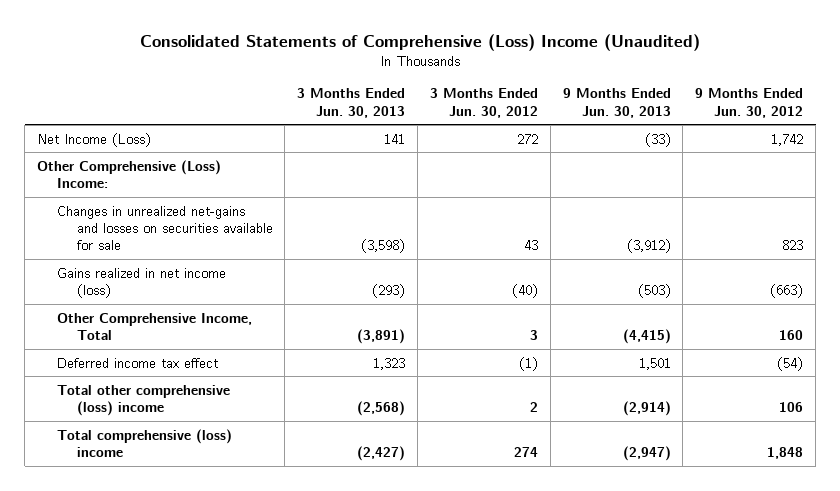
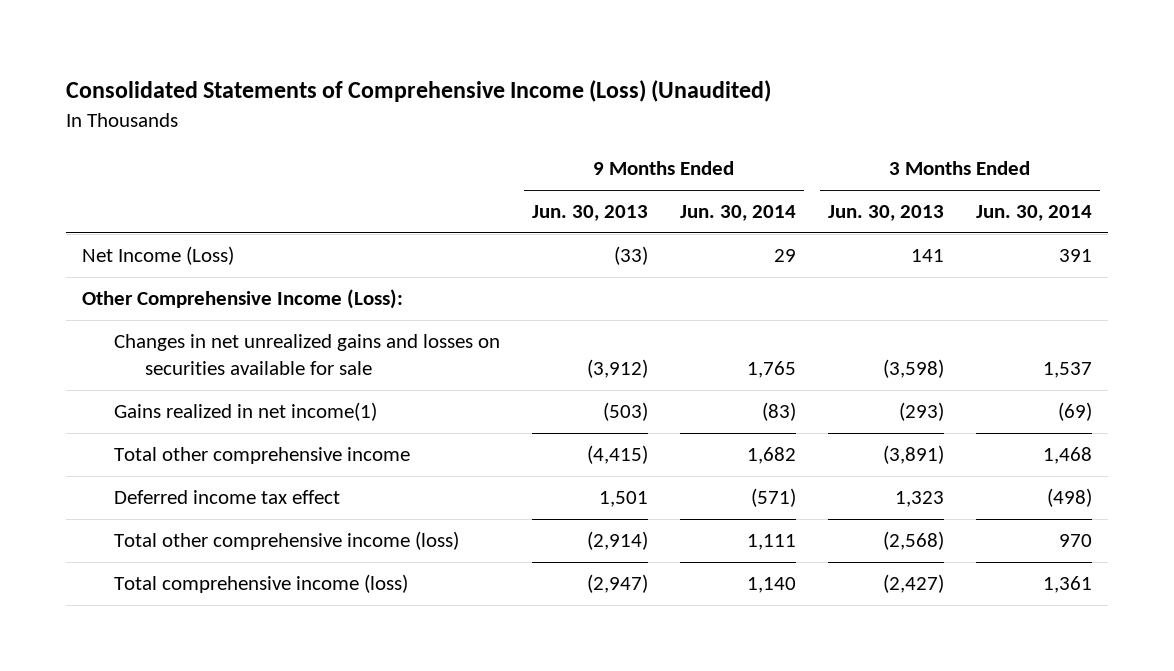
[140,33,701,51] Consolidated Statements of Comprehensive (Loss) Income (Unaudited) -> [66,80,772,103] Consolidated Statements of Comprehensive Income (Loss) (Unaudited)
[429,88,538,118] 3 Months Ended Jun. 30, 2012 -> none
[695,88,804,118] 9 Months Ended Jun. 30, 2012 -> none
none -> [679,205,796,222] Jun. 30, 2014
none -> [975,205,1092,222] Jun. 30, 2014
[36,159,221,188] Other Comprehensive (Loss) Income: -> [82,289,404,310] Other Comprehensive Income (Loss):
[56,205,273,250] Changes in unrealized net-gains and losses on securities available for sale -> [113,334,500,375] Changes in net unrealized gains and losses on securities available for sale
[56,267,226,298] Gains realized in net income (loss) -> [113,402,377,422] Gains realized in net income(1)
[56,312,252,340] Other Comprehensive Income, Total -> [113,447,410,465] Total other comprehensive income
[56,384,230,416] Total other comprehensive (loss) income -> [113,531,459,551] Total other comprehensive income (loss)
[56,428,232,457] Total comprehensive (loss) income -> [113,574,408,594] Total comprehensive income (loss)

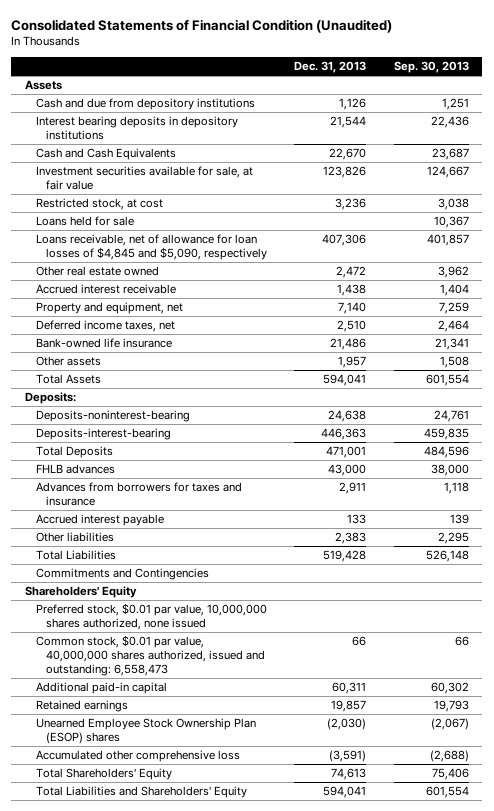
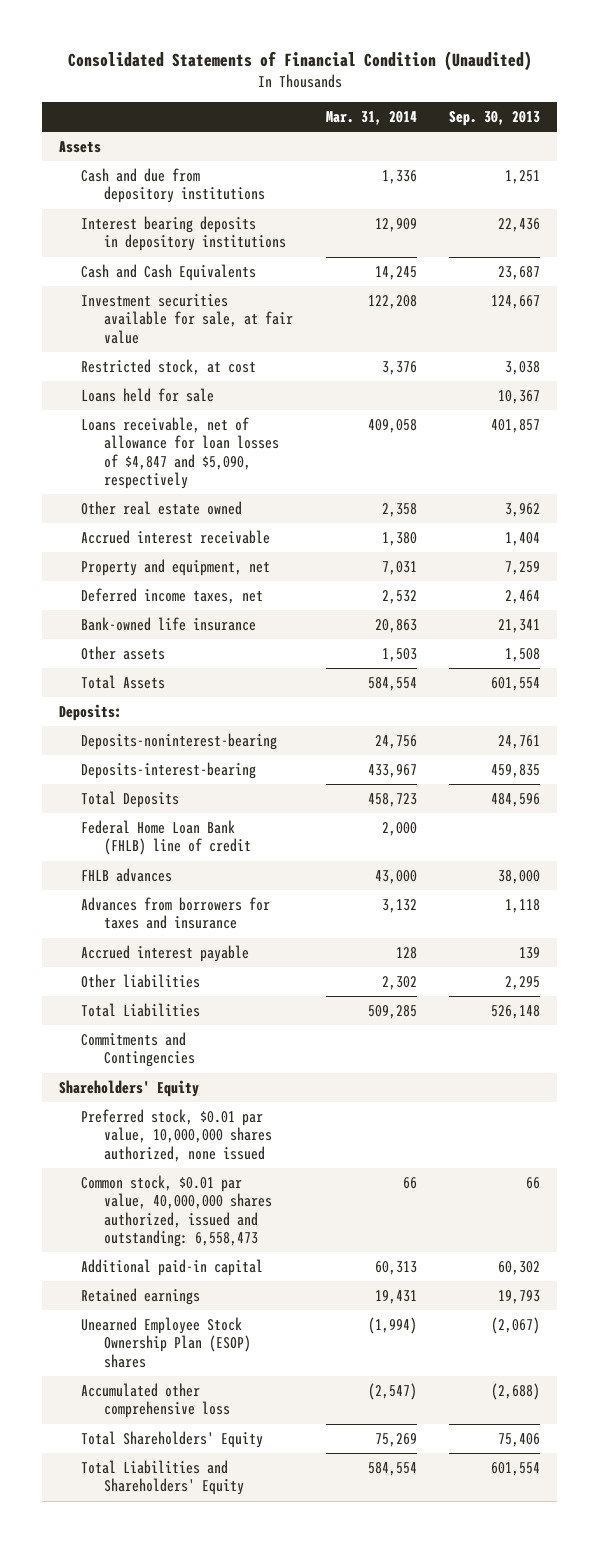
[294,61,367,74] Dec. 31, 2013 -> none
none -> [325,110,417,125] Mar. 31, 2014
[35,234,268,261] Loans receivable, net of allowance for loan losses of $4,845 and $5,090, respectively -> [81,417,279,490] Loans receivable, net of allowance for loan losses of $4,847 and $5,090, respectively
none -> [81,820,251,856] Federal Home Loan Bank (FHLB) line of credit

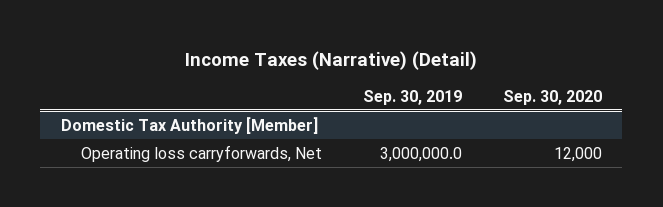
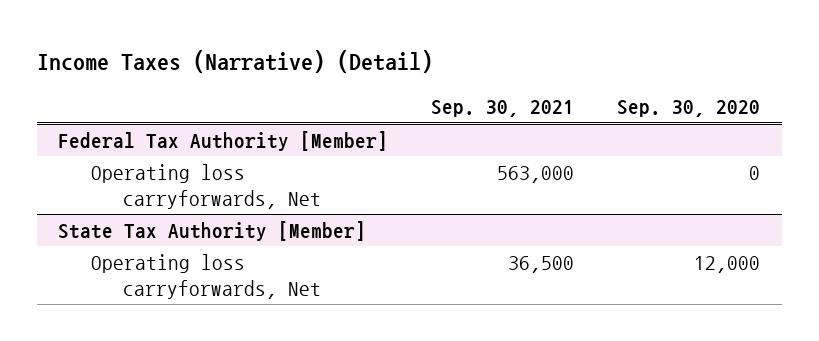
[363,89,463,105] Sep. 30, 2019 -> none
none -> [431,99,575,117] Sep. 30, 2021
[60,116,318,134] Domestic Tax Authority [Member] -> [58,130,389,151] Federal Tax Authority [Member]
none -> [90,163,322,209] Operating loss carryforwards, Net
none -> [58,220,367,241] State Tax Authority [Member]

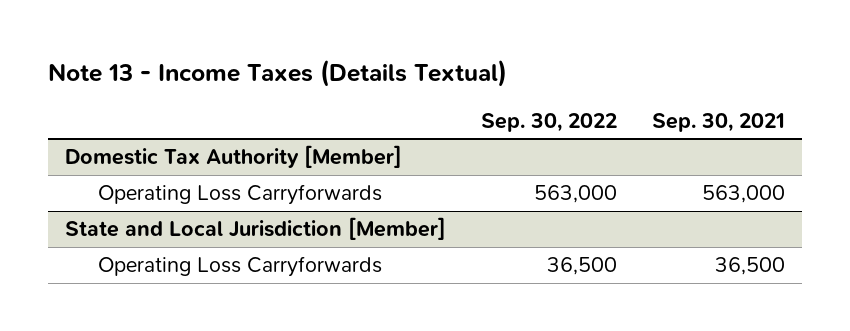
[37,50,434,74] Income Taxes (Narrative) (Detail) -> [47,59,507,88] Note 13 - Income Taxes (Details Textual)
[617,99,761,117] Sep. 30, 2020 -> none
none -> [481,112,618,132] Sep. 30, 2022
[58,130,389,151] Federal Tax Authority [Member] -> [65,145,403,169] Domestic Tax Authority [Member]
[90,163,322,209] Operating loss carryforwards, Net -> [97,184,382,206] Operating Loss Carryforwards
[58,220,367,241] State Tax Authority [Member] -> [65,217,447,241] State and Local Jurisdiction [Member]
[90,253,322,299] Operating loss carryforwards, Net -> [97,256,382,278] Operating Loss Carryforwards

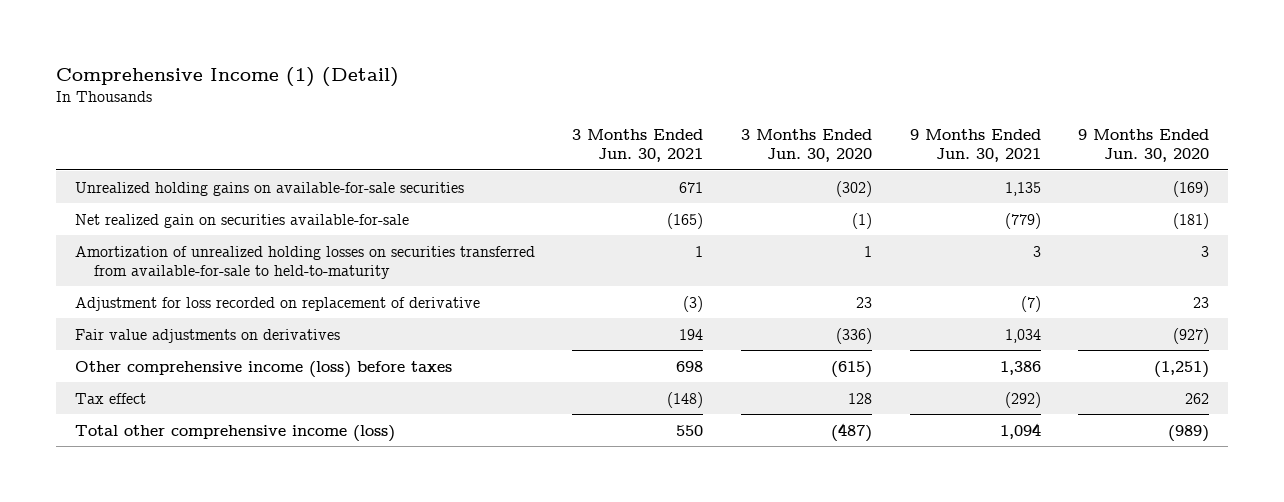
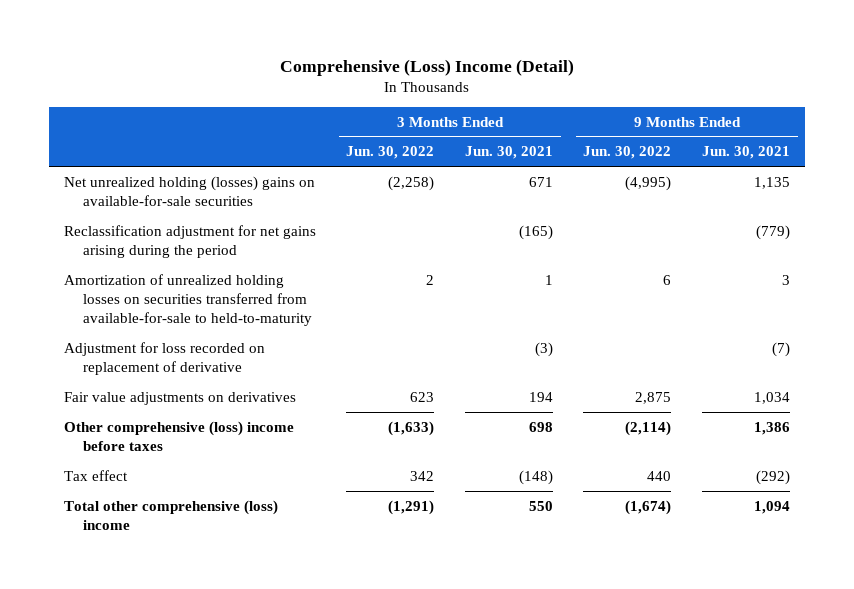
[55,66,399,87] Comprehensive Income (1) (Detail) -> [279,58,574,76] Comprehensive (Loss) Income (Detail)
[740,128,872,163] 3 Months Ended Jun. 30, 2020 -> none
[1078,128,1210,163] 9 Months Ended Jun. 30, 2020 -> none
none -> [346,146,435,160] Jun. 30, 2022
none -> [583,146,672,160] Jun. 30, 2022
[74,181,464,196] Unrealized holding gains on available-for-sale securities -> [63,175,315,206] Net unrealized holding (losses) gains on available-for-sale securities
[74,213,409,228] Net realized gain on securities available-for-sale -> [63,224,316,258] Reclassification adjustment for net gains arising during the period
[74,360,452,378] Other comprehensive income (loss) before taxes -> [63,420,294,451] Other comprehensive (loss) income before taxes
[74,424,395,442] Total other comprehensive income (loss) -> [63,499,278,530] Total other comprehensive (loss) income

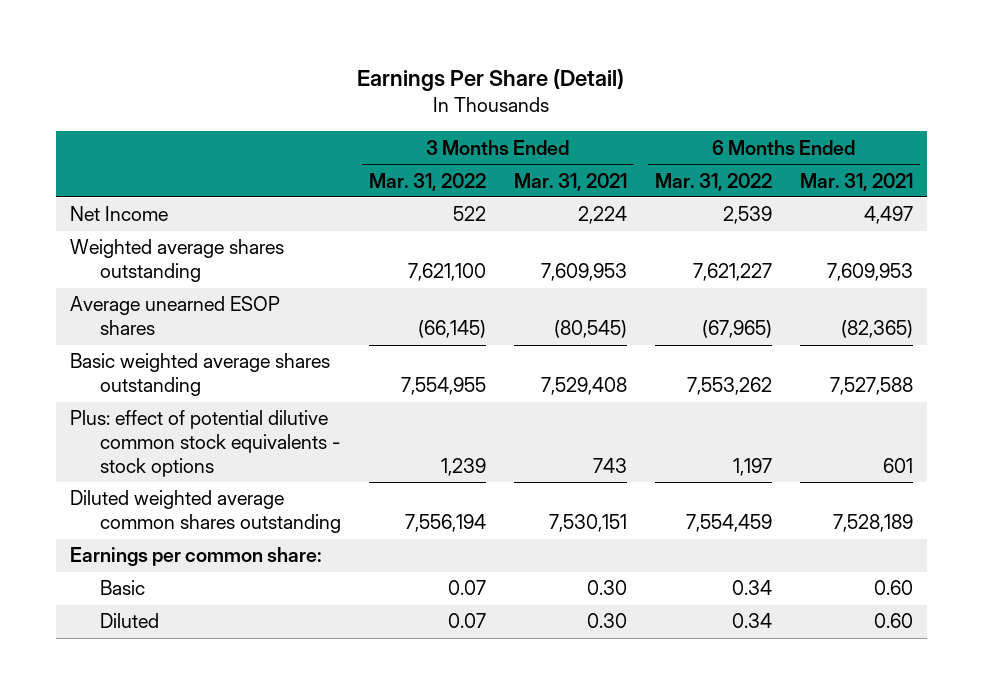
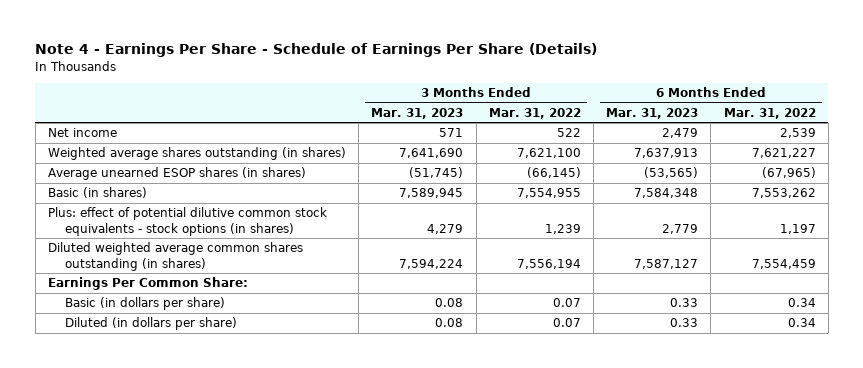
[357,68,625,91] Earnings Per Share (Detail) -> [35,43,598,58] Note 4 - Earnings Per Share - Schedule of Earnings Per Share (Details)
[513,172,627,191] Mar. 31, 2021 -> none
[799,172,913,191] Mar. 31, 2021 -> none
none -> [371,107,464,119] Mar. 31, 2023
none -> [606,107,699,119] Mar. 31, 2023
[70,206,169,222] Net Income -> [47,128,117,138] Net income
[70,239,285,283] Weighted average shares outstanding -> [47,147,346,161] Weighted average shares outstanding (in shares)
[70,296,281,336] Average unearned ESOP shares -> [47,167,306,181] Average unearned ESOP shares (in shares)
[70,353,331,397] Basic weighted average shares outstanding -> [47,187,147,199] Basic (in shares)
[70,410,340,478] Plus: effect of potential dilutive common stock equivalents - stock options -> [47,207,327,236] Plus: effect of potential dilutive common stock equivalents - stock options (in shares)
[70,490,341,534] Diluted weighted average common shares outstanding -> [47,242,303,271] Diluted weighted average common shares outstanding (in shares)
[70,547,323,567] Earnings per common share: -> [47,277,248,291] Earnings Per Common Share:
[99,580,145,596] Basic -> [64,297,225,311] Basic (in dollars per share)
[99,613,159,629] Diluted -> [64,317,237,331] Diluted (in dollars per share)

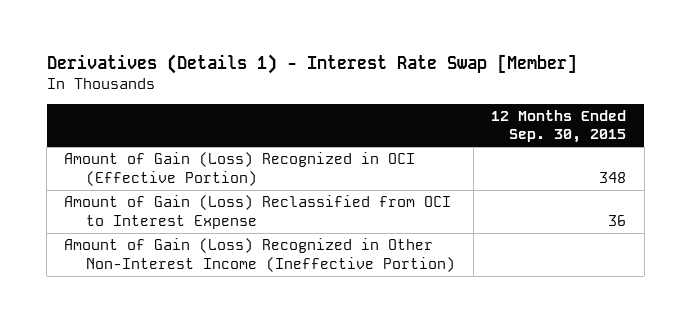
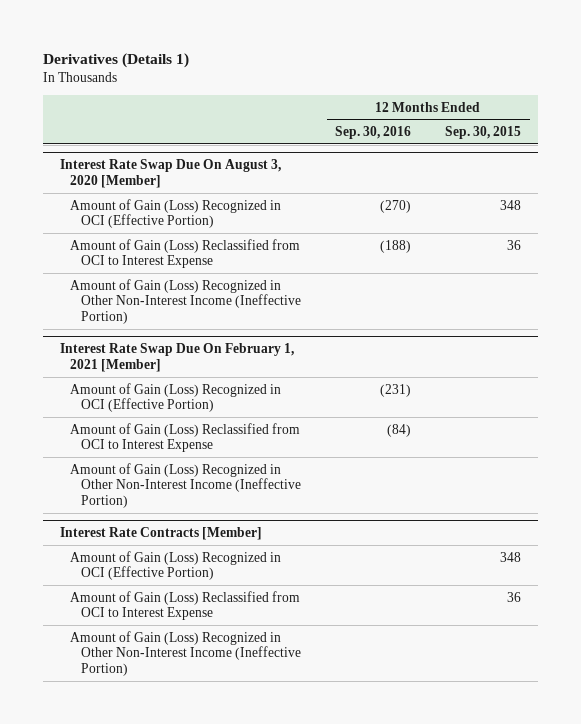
[46,54,577,75] Derivatives (Details 1) - Interest Rate Swap [Member] -> [42,52,189,68] Derivatives (Details 1)
none -> [335,125,412,139] Sep. 30, 2016
none -> [59,159,281,189] Interest Rate Swap Due On August 3, 2020 [Member]
none -> [59,343,294,373] Interest Rate Swap Due On February 1, 2021 [Member]
none -> [70,382,282,413] Amount of Gain (Loss) Recognized in OCI (Effective Portion)
none -> [70,422,301,453] Amount of Gain (Loss) Reclassified from OCI to Interest Expense
none -> [70,462,301,508] Amount of Gain (Loss) Recognized in Other Non-Interest Income (Ineffective Portion)
none -> [59,527,262,541] Interest Rate Contracts [Member]
none -> [70,550,282,581] Amount of Gain (Loss) Recognized in OCI (Effective Portion)
none -> [70,590,301,621] Amount of Gain (Loss) Reclassified from OCI to Interest Expense
none -> [70,630,301,676] Amount of Gain (Loss) Recognized in Other Non-Interest Income (Ineffective Portion)

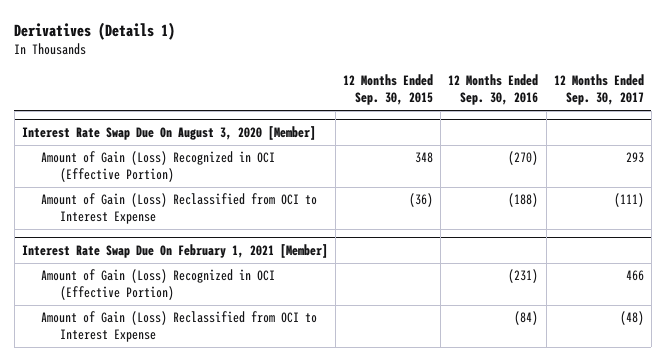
none -> [553,74,644,106] 12 Months Ended Sep. 30, 2017
[70,278,301,324] Amount of Gain (Loss) Recognized in Other Non-Interest Income (Ineffective Portion) -> none
[507,239,522,250] 36 -> [409,193,434,208] (36)
[70,462,301,508] Amount of Gain (Loss) Recognized in Other Non-Interest Income (Ineffective Portion) -> none
[59,527,262,541] Interest Rate Contracts [Member] -> none
[70,550,282,581] Amount of Gain (Loss) Recognized in OCI (Effective Portion) -> none
[70,590,301,621] Amount of Gain (Loss) Reclassified from OCI to Interest Expense -> none
[70,630,301,676] Amount of Gain (Loss) Recognized in Other Non-Interest Income (Ineffective Portion) -> none

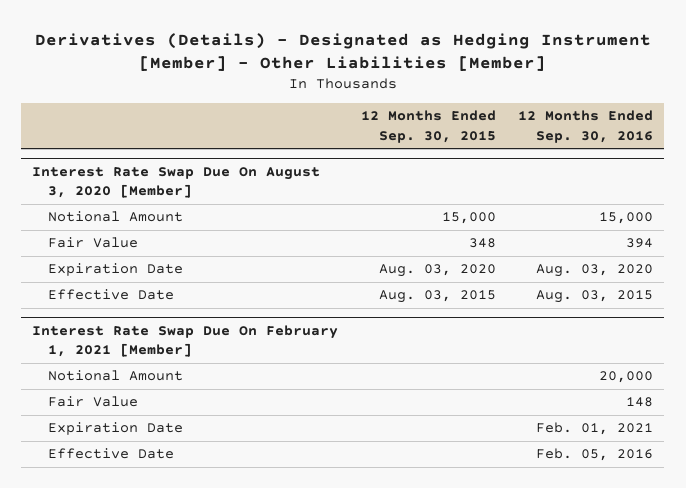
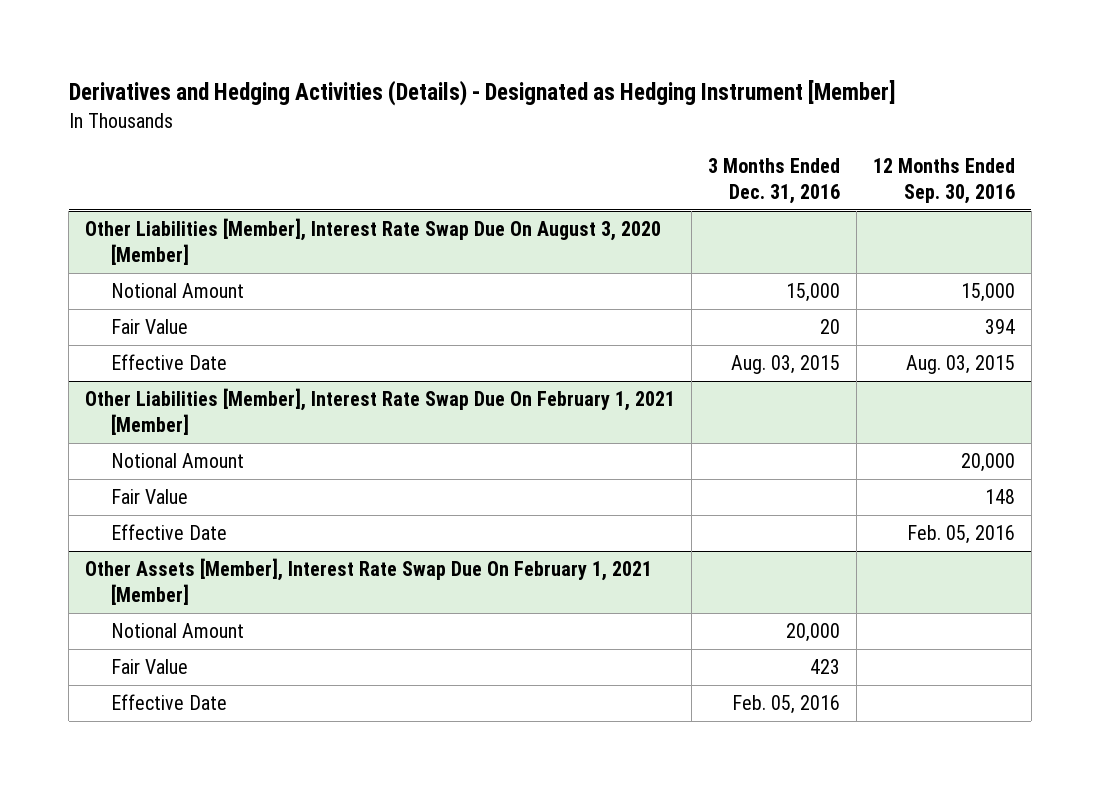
[34,32,651,71] Derivatives (Details) - Designated as Hedging Instrument [Member] - Other Liabilities [Member] -> [68,80,896,107] Derivatives and Hedging Activities (Details) - Designated as Hedging Instrument [Member]
[360,110,496,143] 12 Months Ended Sep. 30, 2015 -> none
none -> [707,157,840,204] 3 Months Ended Dec. 31, 2016
[32,166,321,199] Interest Rate Swap Due On August 3, 2020 [Member] -> [85,218,662,266] Other Liabilities [Member], Interest Rate Swap Due On August 3, 2020 [Member]
[48,263,184,277] Expiration Date -> none
[32,324,339,358] Interest Rate Swap Due On February 1, 2021 [Member] -> [85,388,676,436] Other Liabilities [Member], Interest Rate Swap Due On February 1, 2021 [Member]
[48,422,184,436] Expiration Date -> none
none -> [85,558,653,606] Other Assets [Member], Interest Rate Swap Due On February 1, 2021 [Member]
none -> [111,623,245,639] Notional Amount
none -> [111,659,189,675] Fair Value
none -> [111,694,228,711] Effective Date

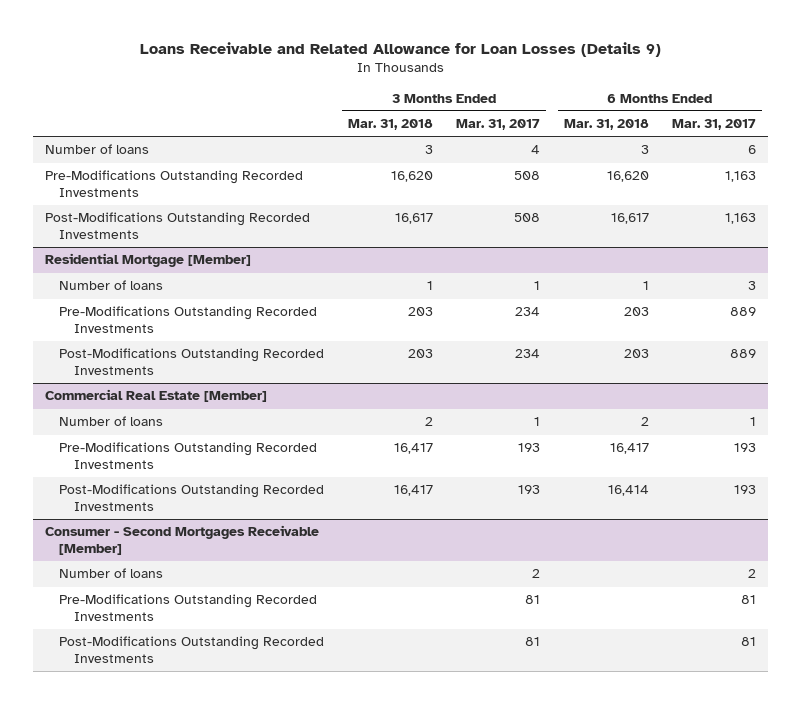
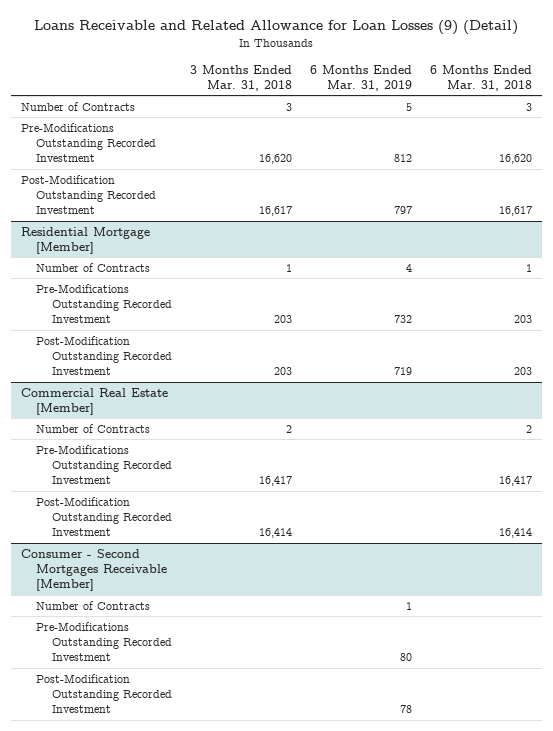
[139,42,661,58] Loans Receivable and Related Allowance for Loan Losses (Details 9) -> [34,20,519,36] Loans Receivable and Related Allowance for Loan Losses (9) (Detail)
[456,119,541,131] Mar. 31, 2017 -> none
[672,119,757,131] Mar. 31, 2017 -> none
none -> [310,64,413,91] 6 Months Ended Mar. 31, 2019
[45,144,150,155] Number of loans -> [20,101,135,111] Number of Contracts
[45,170,304,198] Pre-Modifications Outstanding Recorded Investments -> [20,122,157,163] Pre-Modifications Outstanding Recorded Investment
[45,212,311,240] Post-Modifications Outstanding Recorded Investments -> [20,174,157,215] Post-Modification Outstanding Recorded Investment
[59,280,164,291] Number of loans -> [36,262,151,272] Number of Contracts
[59,306,318,334] Pre-Modifications Outstanding Recorded Investments -> [36,283,172,324] Pre-Modifications Outstanding Recorded Investment
[59,348,325,376] Post-Modifications Outstanding Recorded Investments -> [36,335,172,376] Post-Modification Outstanding Recorded Investment
[59,416,164,427] Number of loans -> [36,423,151,433] Number of Contracts
[59,442,318,470] Pre-Modifications Outstanding Recorded Investments -> [36,444,172,485] Pre-Modifications Outstanding Recorded Investment
[59,484,325,512] Post-Modifications Outstanding Recorded Investments -> [36,496,172,537] Post-Modification Outstanding Recorded Investment
[393,485,433,497] 16,417 -> [258,528,292,539] 16,414
[59,568,164,579] Number of loans -> [36,600,151,610] Number of Contracts
[59,594,318,622] Pre-Modifications Outstanding Recorded Investments -> [36,621,172,662] Pre-Modifications Outstanding Recorded Investment
[59,636,325,664] Post-Modifications Outstanding Recorded Investments -> [36,673,172,714] Post-Modification Outstanding Recorded Investment

